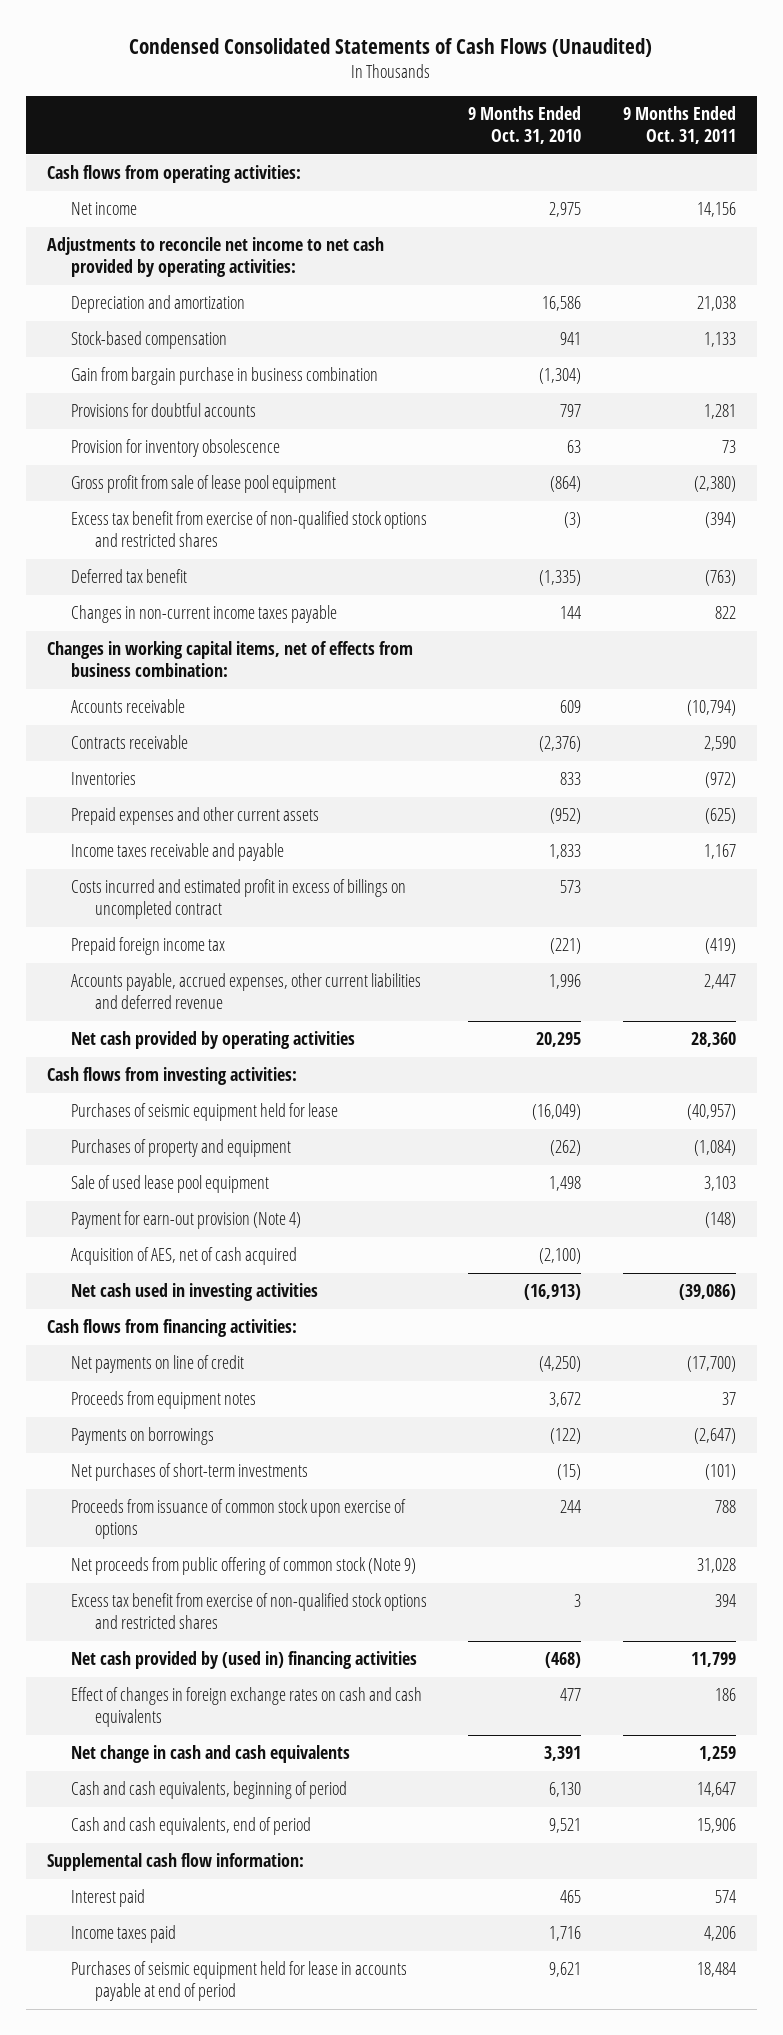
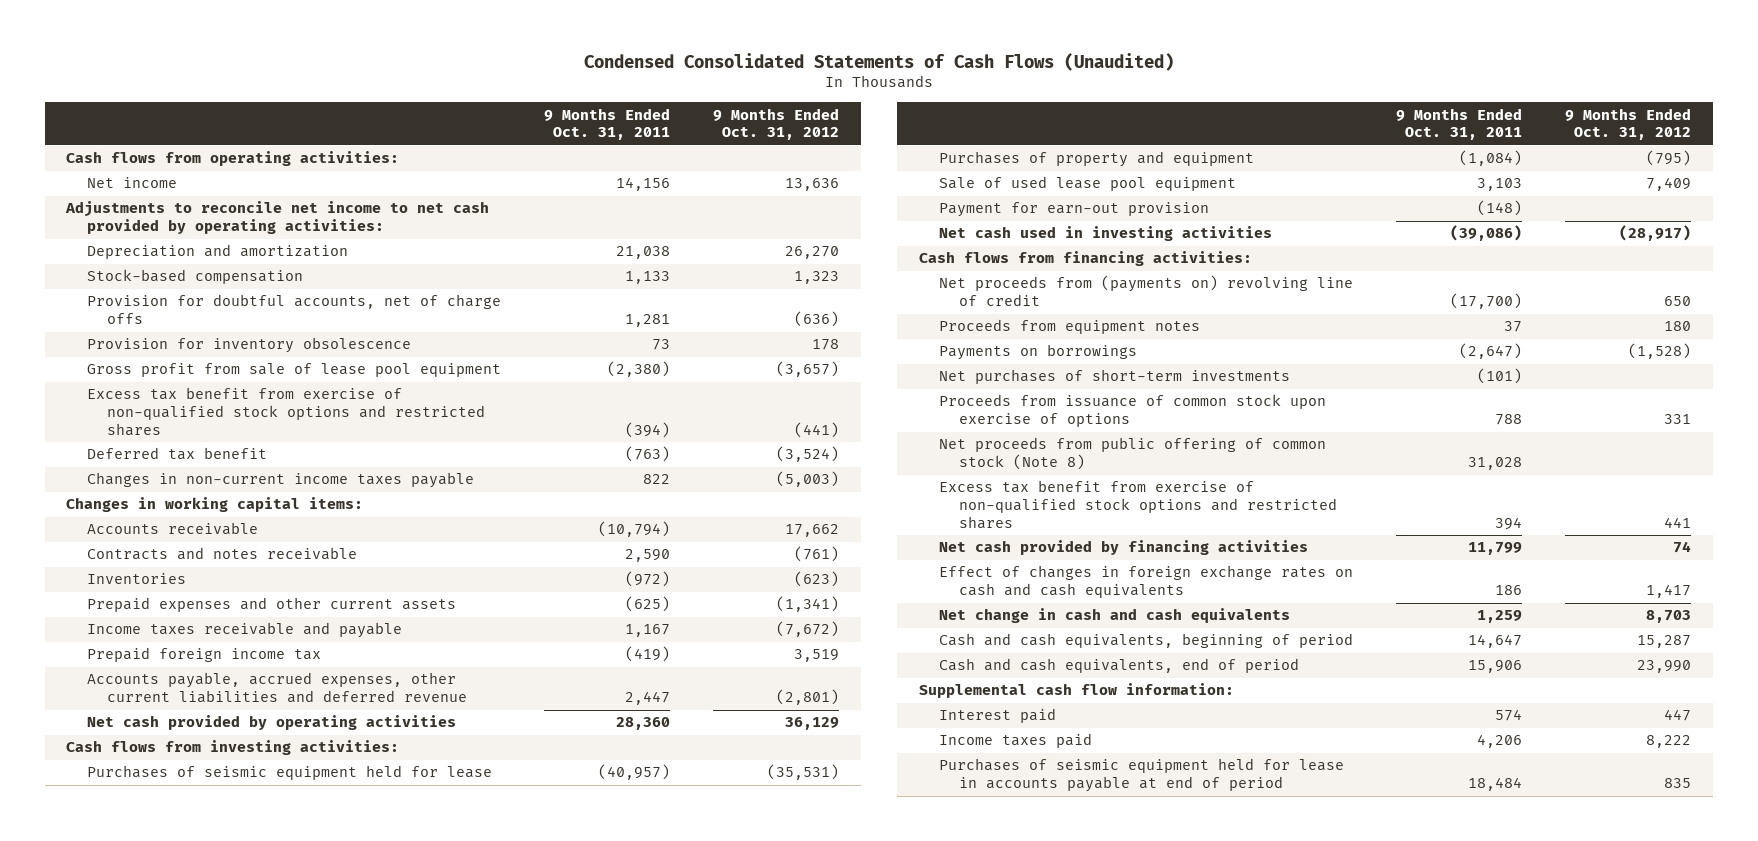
[468,105,582,145] 9 Months Ended Oct. 31, 2010 -> none
none -> [713,107,840,141] 9 Months Ended Oct. 31, 2012
[70,367,378,386] Gain from bargain purchase in business combination -> none
[70,403,256,418] Provisions for doubtful accounts -> [86,294,501,325] Provision for doubtful accounts, net of charge offs
[47,641,414,678] Changes in working capital items, net of effects from business combination: -> [66,497,364,513] Changes in working capital items:
[70,735,188,750] Contracts receivable -> [86,547,357,561] Contracts and notes receivable
[70,879,406,920] Costs incurred and estimated profit in excess of billings on uncompleted contract -> none
[70,1247,297,1266] Acquisition of AES, net of cash acquired -> none
[70,1211,301,1230] Payment for earn-out provision (Note 4) -> [939,202,1210,218] Payment for earn-out provision
[70,1355,244,1374] Net payments on line of credit -> [939,275,1354,307] Net proceeds from (payments on) revolving line of credit
[70,1557,416,1576] Net proceeds from public offering of common stock (Note 9) -> [939,437,1327,471] Net proceeds from public offering of common stock (Note 8)
[70,1651,417,1670] Net cash provided by (used in) financing activities -> [939,540,1309,556] Net cash provided by financing activities

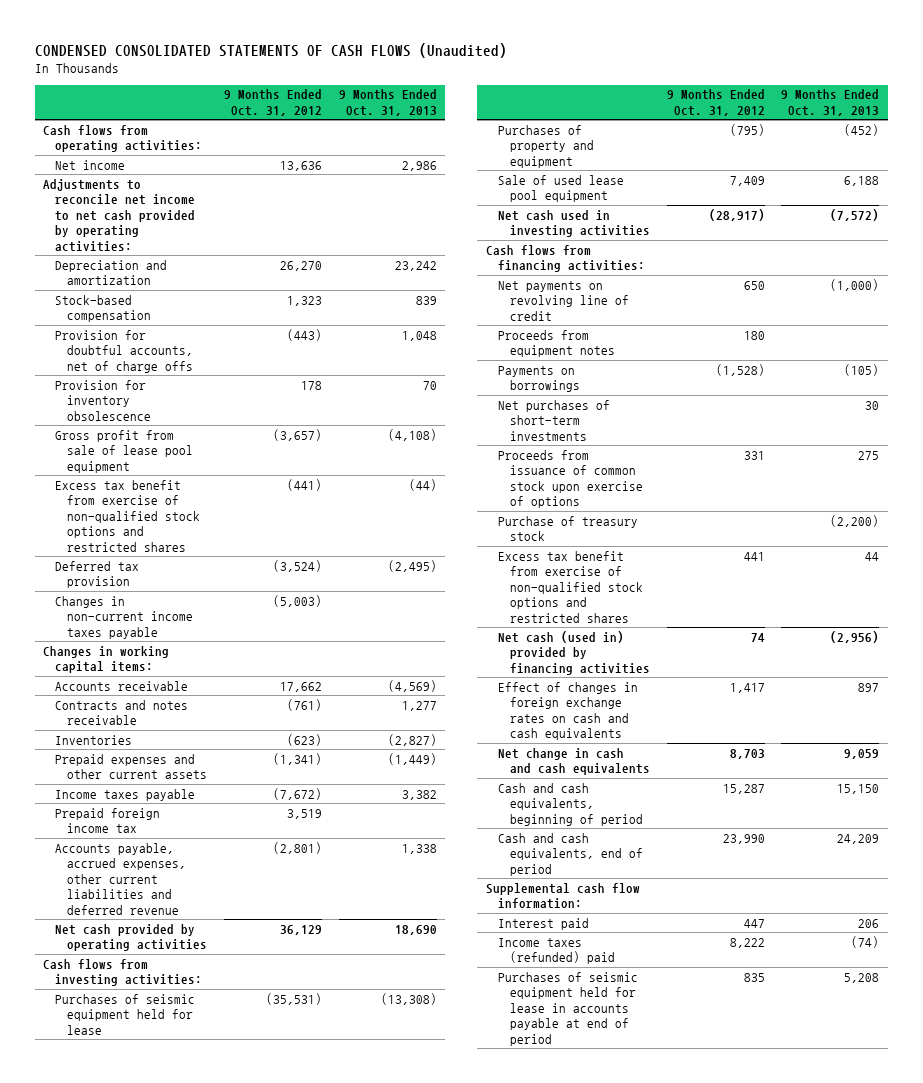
[583,52,1174,71] Condensed Consolidated Statements of Cash Flows (Unaudited) -> [34,42,507,58] CONDENSED CONSOLIDATED STATEMENTS OF CASH FLOWS (Unaudited)
[543,107,670,141] 9 Months Ended Oct. 31, 2011 -> none
none -> [338,89,437,116] 9 Months Ended Oct. 31, 2013
[794,311,840,328] (636) -> [287,328,323,341] (443)
[86,447,267,461] Deferred tax benefit -> [55,560,140,589] Deferred tax provision
[86,622,402,639] Income taxes receivable and payable -> [55,788,196,801] Income taxes payable
[939,202,1210,218] Payment for earn-out provision -> none
[939,275,1354,307] Net proceeds from (payments on) revolving line of credit -> [497,280,629,321] Net payments on revolving line of credit
[939,437,1327,471] Net proceeds from public offering of common stock (Note 8) -> none
none -> [497,515,638,542] Purchase of treasury stock
[939,540,1309,556] Net cash provided by financing activities -> [497,630,650,675] Net cash (used in) provided by financing activities
[939,733,1093,749] Income taxes paid -> [497,937,615,965] Income taxes (refunded) paid

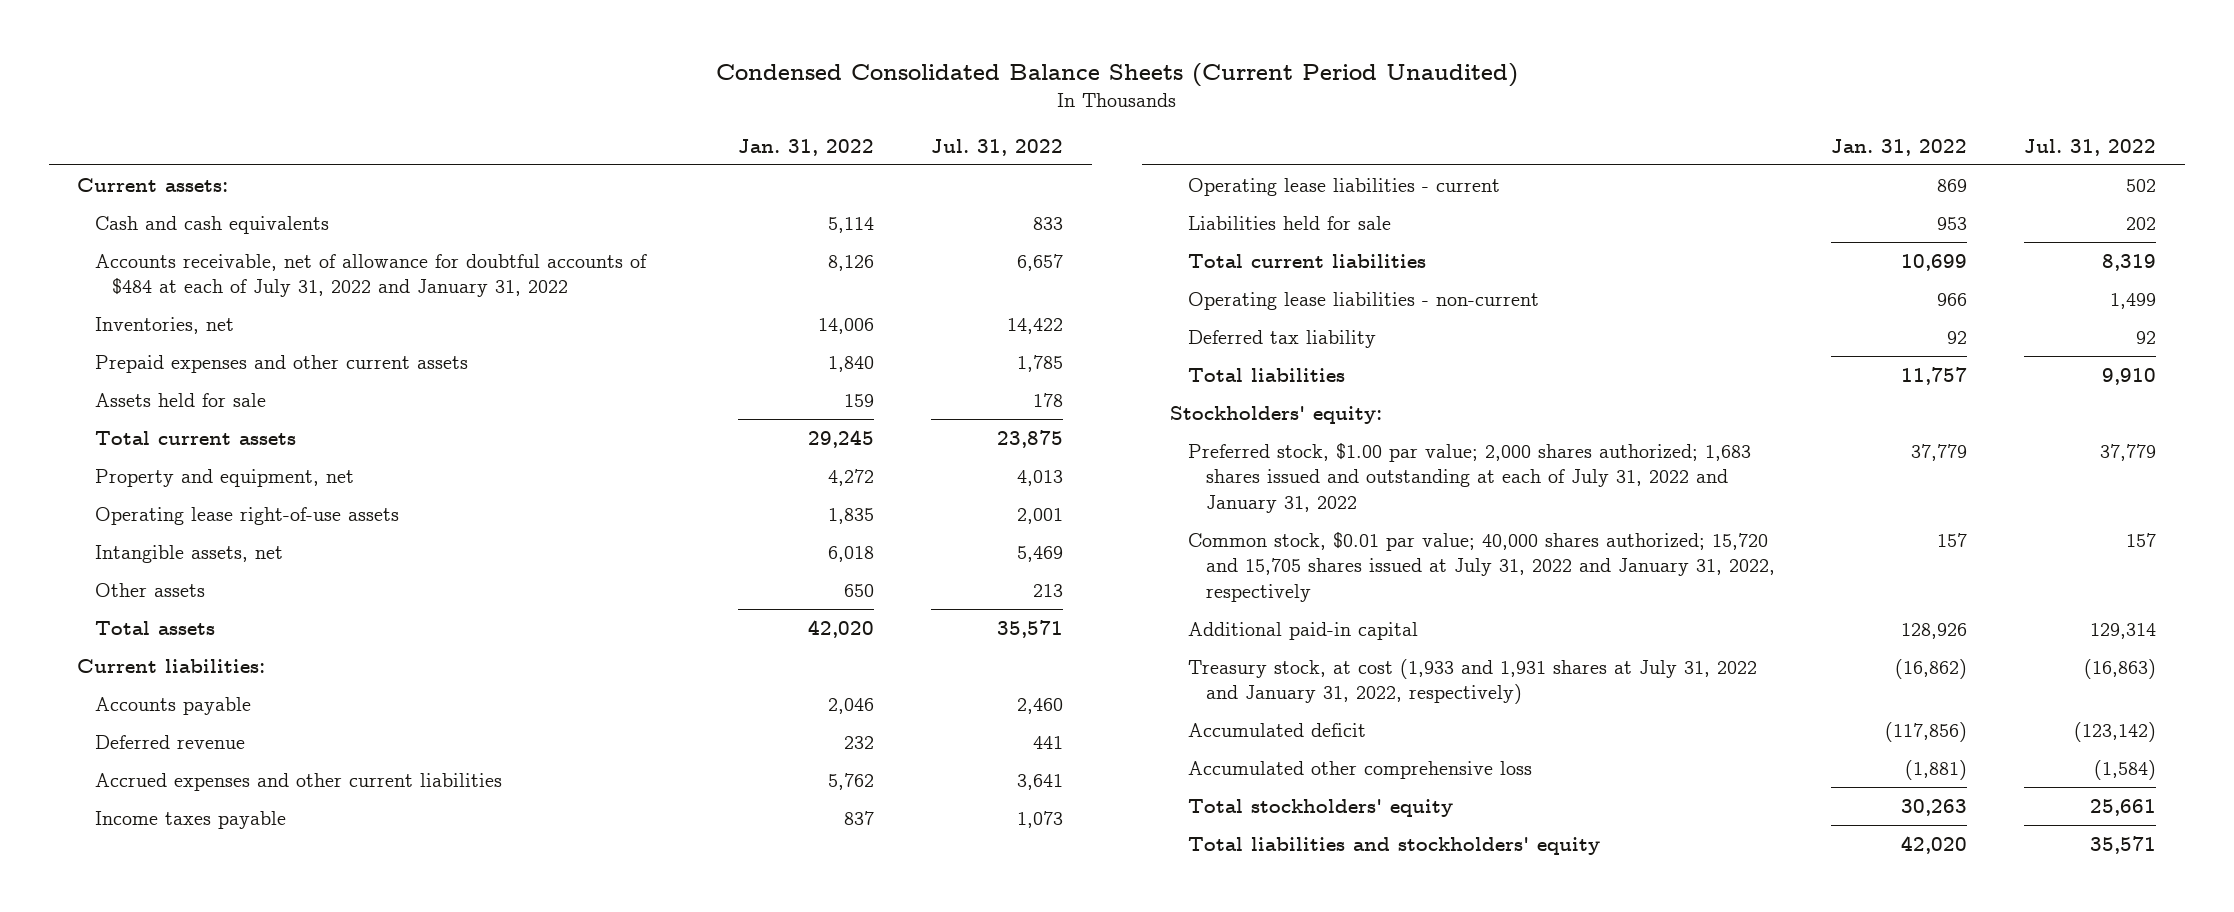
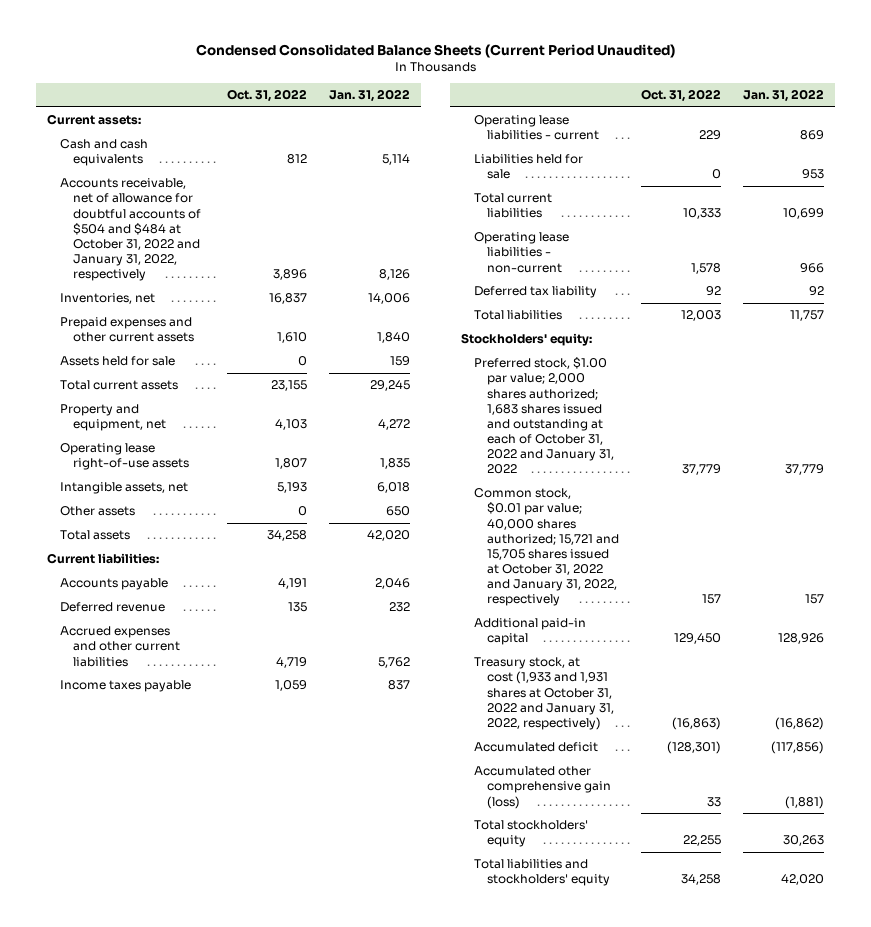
[931,138,1064,156] Jul. 31, 2022 -> none
none -> [226,88,307,102] Oct. 31, 2022
[94,253,647,298] Accounts receivable, net of allowance for doubtful accounts of $484 at each of July 31, 2022 and January 31, 2022 -> [60,178,201,282] Accounts receivable, net of allowance for doubtful accounts of $504 and $484 at October 31, 2022 and January 31, 2022, respectively
[1187,442,1751,513] Preferred stock, $1.00 par value; 2,000 shares authorized; 1,683 shares issued and outstanding at each of July 31, 2022 and January 31, 2022 -> [473,357,614,475] Preferred stock, $1.00 par value; 2,000 shares authorized; 1,683 shares issued and outstanding at each of October 31, 2022 and January 31, 2022
[1187,531,1775,602] Common stock, $0.01 par value; 40,000 shares authorized; 15,720 and 15,705 shares issued at July 31, 2022 and January 31, 2022, respectively -> [473,488,619,607] Common stock, $0.01 par value; 40,000 shares authorized; 15,721 and 15,705 shares issued at October 31, 2022 and January 31, 2022, respectively
[1187,658,1757,705] Treasury stock, at cost (1,933 and 1,931 shares at July 31, 2022 and January 31, 2022, respectively) -> [473,657,614,730] Treasury stock, at cost (1,933 and 1,931 shares at October 31, 2022 and January 31, 2022, respectively)
[1187,760,1532,779] Accumulated other comprehensive loss -> [473,766,611,809] Accumulated other comprehensive gain (loss)

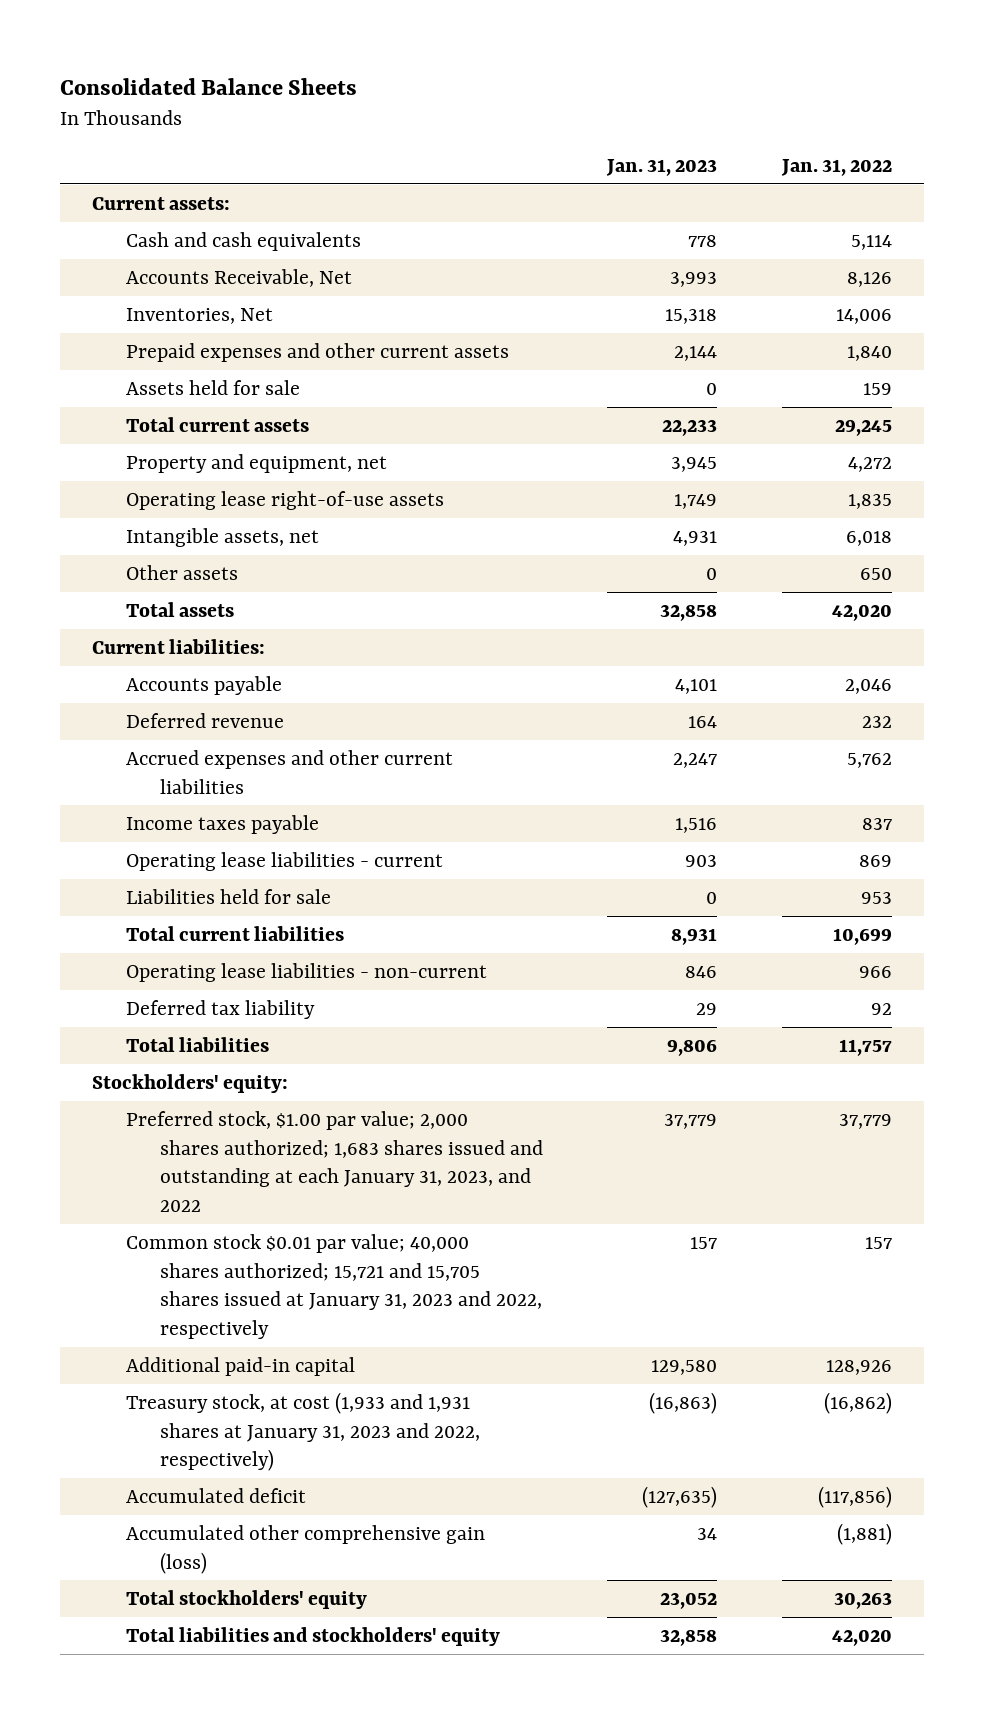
[195,43,675,58] Condensed Consolidated Balance Sheets (Current Period Unaudited) -> [60,77,358,95] Consolidated Balance Sheets
[226,88,307,102] Oct. 31, 2022 -> none
none -> [606,158,718,176] Jan. 31, 2023
[60,178,201,282] Accounts receivable, net of allowance for doubtful accounts of $504 and $484 at October 31, 2022 and January 31, 2022, respectively -> [125,268,352,287] Accounts Receivable, Net
[60,293,156,305] Inventories, net -> [125,307,273,324] Inventories, Net
[473,357,614,475] Preferred stock, $1.00 par value; 2,000 shares authorized; 1,683 shares issued and outstanding at each of October 31, 2022 and January 31, 2022 -> [125,1110,543,1213] Preferred stock, $1.00 par value; 2,000 shares authorized; 1,683 shares issued and outstanding at each January 31, 2023, and 2022
[473,488,619,607] Common stock, $0.01 par value; 40,000 shares authorized; 15,721 and 15,705 shares issued at October 31, 2022 and January 31, 2022, respectively -> [125,1233,542,1340] Common stock $0.01 par value; 40,000 shares authorized; 15,721 and 15,705 shares issued at January 31, 2023 and 2022, respectively
[473,657,614,730] Treasury stock, at cost (1,933 and 1,931 shares at October 31, 2022 and January 31, 2022, respectively) -> [125,1391,480,1472] Treasury stock, at cost (1,933 and 1,931 shares at January 31, 2023 and 2022, respectively)

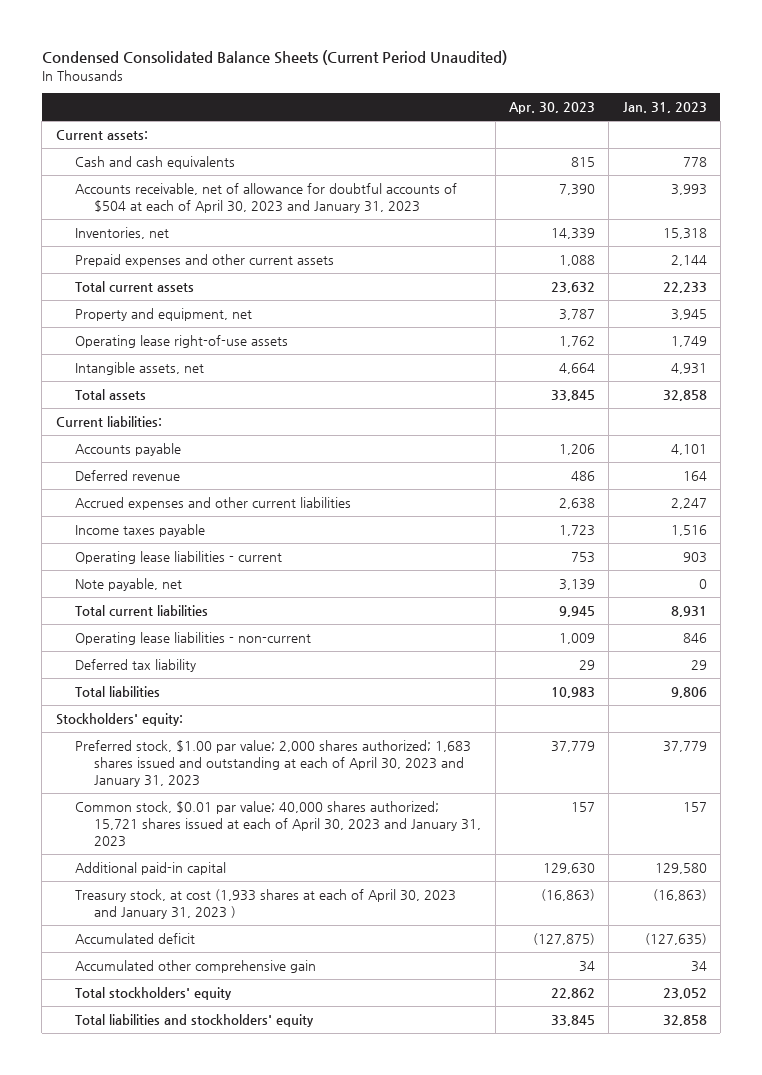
[60,77,358,95] Consolidated Balance Sheets -> [41,50,507,66] Condensed Consolidated Balance Sheets (Current Period Unaudited)
[780,158,892,176] Jan. 31, 2022 -> none
none -> [508,102,595,115] Apr. 30, 2023
[125,268,352,287] Accounts Receivable, Net -> [74,183,457,214] Accounts receivable, net of allowance for doubtful accounts of $504 at each of April 30, 2023 and January 31, 2023
[125,307,273,324] Inventories, Net -> [74,227,169,240] Inventories, net
[125,379,300,395] Assets held for sale -> none
[125,564,238,580] Other assets -> none
[125,888,331,904] Liabilities held for sale -> none
none -> [74,578,182,592] Note payable, net
[125,1110,543,1213] Preferred stock, $1.00 par value; 2,000 shares authorized; 1,683 shares issued and outstanding at each January 31, 2023, and 2022 -> [74,740,471,787] Preferred stock, $1.00 par value; 2,000 shares authorized; 1,683 shares issued and outstanding at each of April 30, 2023 and January 31, 2023
[125,1233,542,1340] Common stock $0.01 par value; 40,000 shares authorized; 15,721 and 15,705 shares issued at January 31, 2023 and 2022, respectively -> [74,801,482,847] Common stock, $0.01 par value; 40,000 shares authorized; 15,721 shares issued at each of April 30, 2023 and January 31, 2023
[125,1391,480,1472] Treasury stock, at cost (1,933 and 1,931 shares at January 31, 2023 and 2022, respectively) -> [74,889,456,920] Treasury stock, at cost (1,933 shares at each of April 30, 2023 and January 31, 2023 )
[125,1524,485,1574] Accumulated other comprehensive gain (loss) -> [74,960,316,974] Accumulated other comprehensive gain

